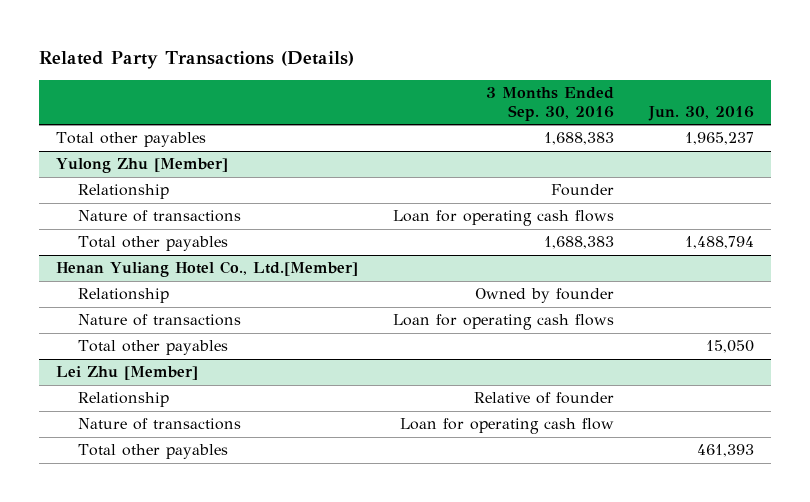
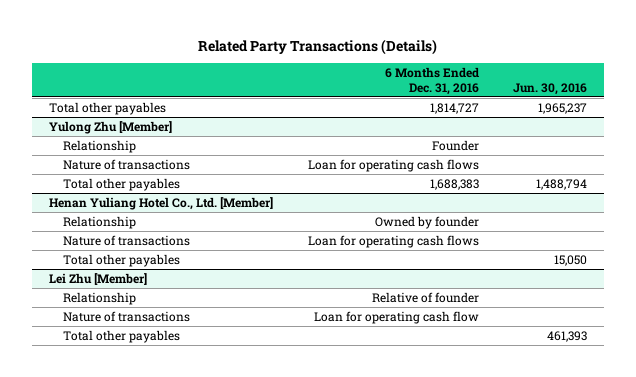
[486,87,615,121] 3 Months Ended Sep. 30, 2016 -> none
none -> [384,67,479,95] 6 Months Ended Dec. 31, 2016
[56,261,359,278] Henan Yuliang Hotel Co., Ltd.[Member] -> [49,196,274,210] Henan Yuliang Hotel Co., Ltd. [Member]

